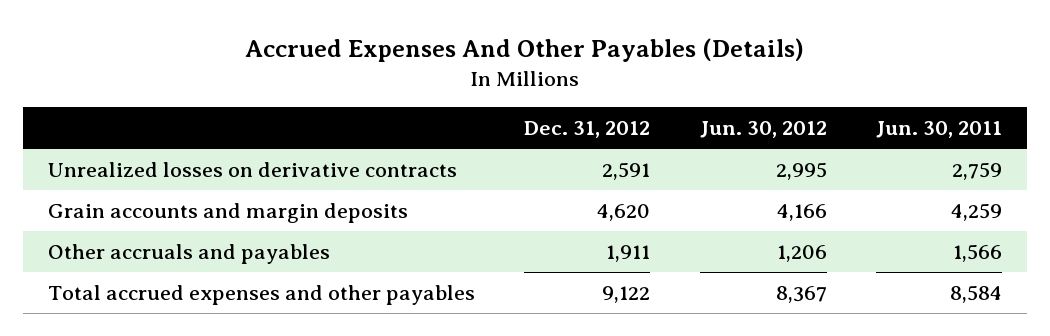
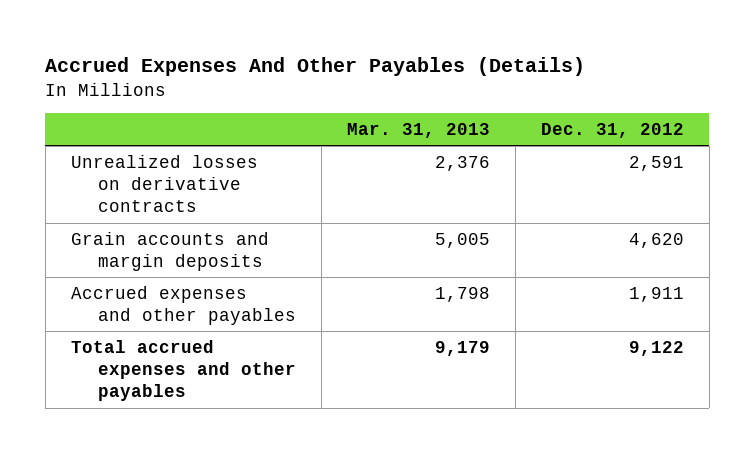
[699,121,827,139] Jun. 30, 2012 -> none
[876,121,1003,139] Jun. 30, 2011 -> none
none -> [347,123,491,139] Mar. 31, 2013
[47,243,330,264] Other accruals and payables -> [70,285,297,326] Accrued expenses and other payables

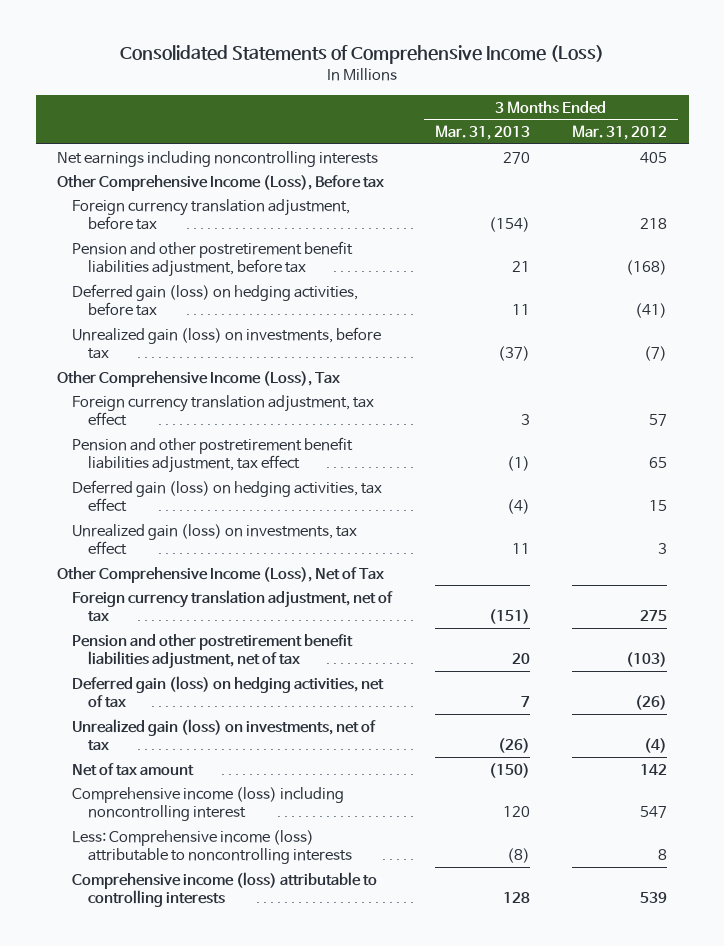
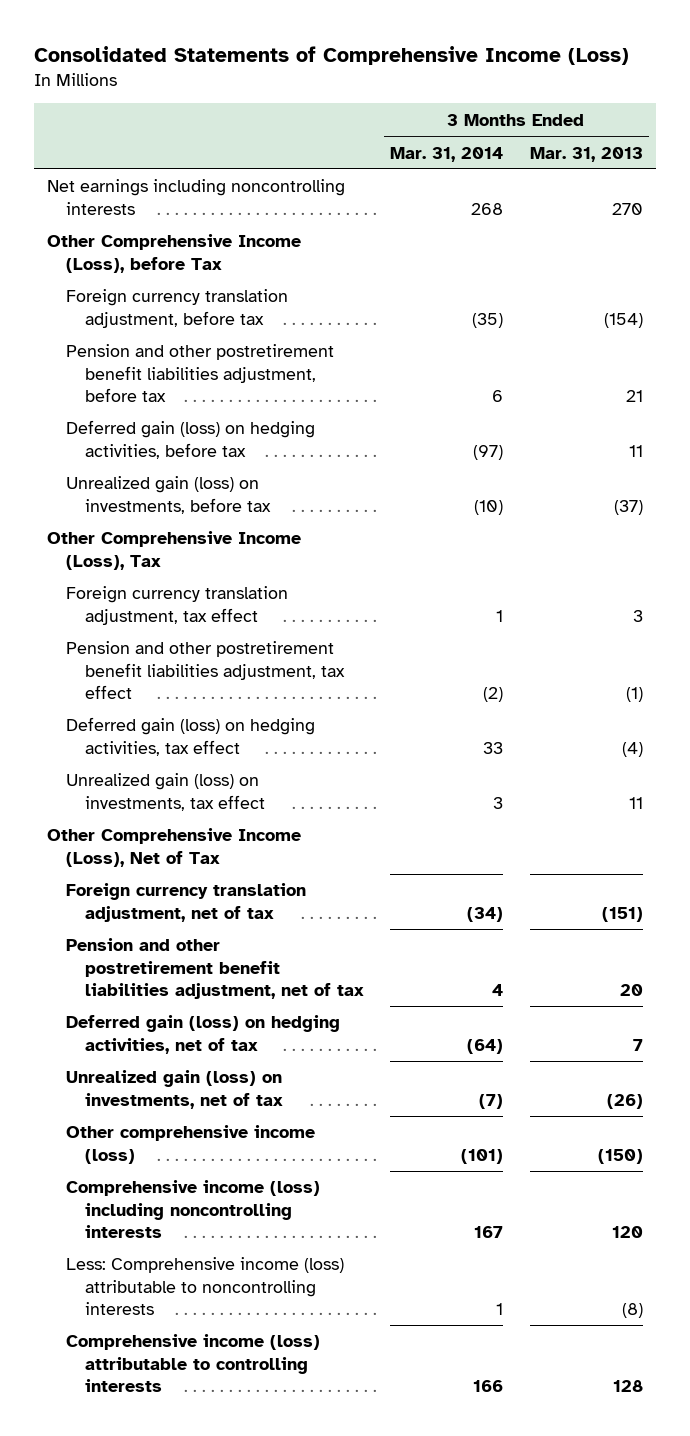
[572,125,668,141] Mar. 31, 2012 -> none
none -> [390,146,504,162] Mar. 31, 2014
[57,174,385,191] Other Comprehensive Income (Loss), Before tax -> [47,234,302,273] Other Comprehensive Income (Loss), before Tax
[72,762,195,776] Net of tax amount -> [66,1125,316,1164] Other comprehensive income (loss)
[72,786,345,822] Comprehensive income (loss) including noncontrolling interest -> [66,1180,321,1238] Comprehensive income (loss) including noncontrolling interests

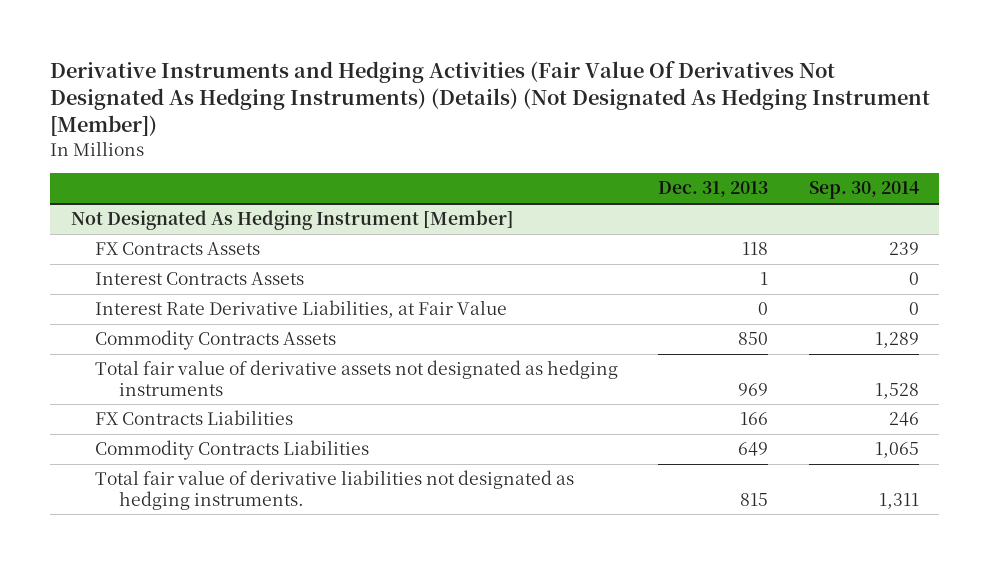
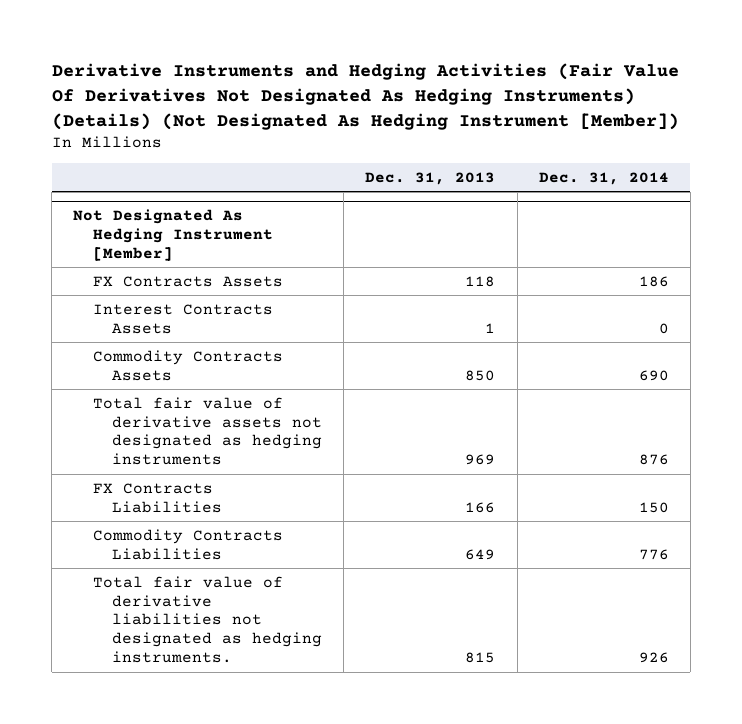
[808,181,919,200] Sep. 30, 2014 -> none
none -> [538,171,669,185] Dec. 31, 2014
[94,300,507,319] Interest Rate Derivative Liabilities, at Fair Value -> none

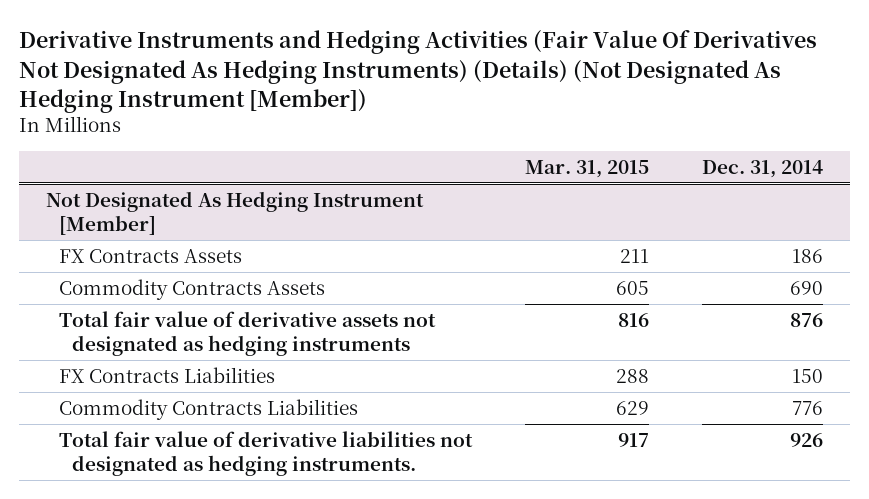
[365,171,496,185] Dec. 31, 2013 -> none
none -> [525,159,650,178] Mar. 31, 2015
[92,303,273,334] Interest Contracts Assets -> none

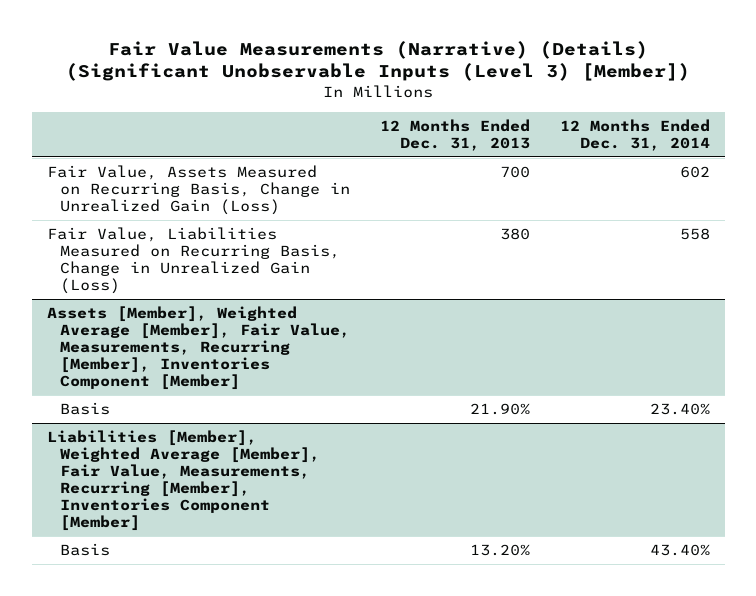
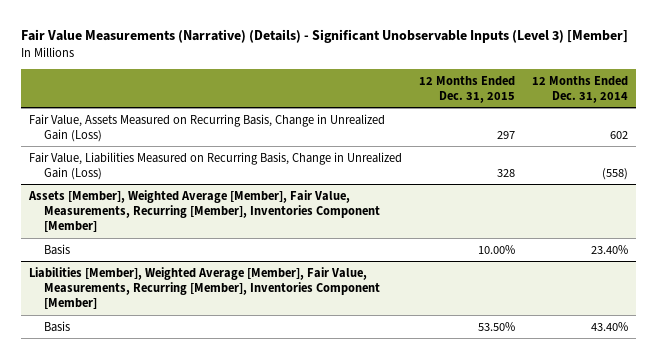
[66,40,691,82] Fair Value Measurements (Narrative) (Details) (Significant Unobservable Inputs (Level 3) [Member]) -> [21,29,629,44] Fair Value Measurements (Narrative) (Details) - Significant Unobservable Inputs (Level 3) [Member]
[379,118,530,151] 12 Months Ended Dec. 31, 2013 -> none
none -> [419,75,516,103] 12 Months Ended Dec. 31, 2015
[679,228,710,241] 558 -> [601,167,628,180] (558)

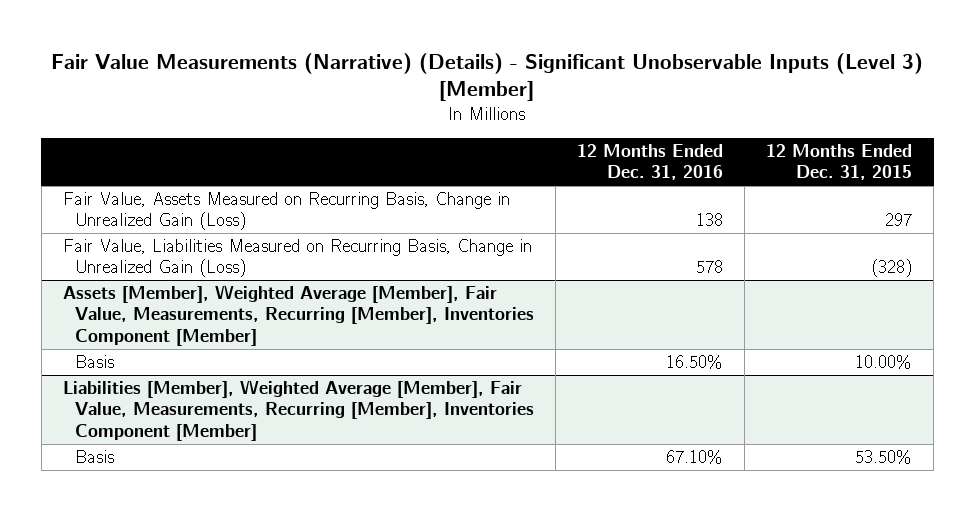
[531,75,628,103] 12 Months Ended Dec. 31, 2014 -> none
none -> [577,144,724,181] 12 Months Ended Dec. 31, 2016
[497,168,516,177] 328 -> [871,259,913,278] (328)

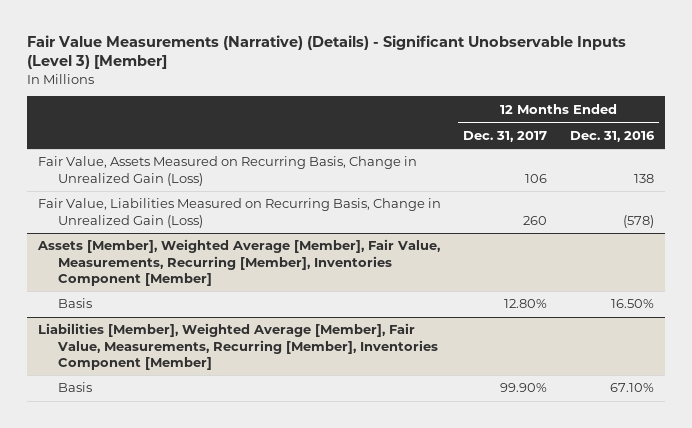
[766,144,913,181] 12 Months Ended Dec. 31, 2015 -> none
none -> [463,130,548,142] Dec. 31, 2017
[696,260,724,274] 578 -> [622,214,654,228] (578)

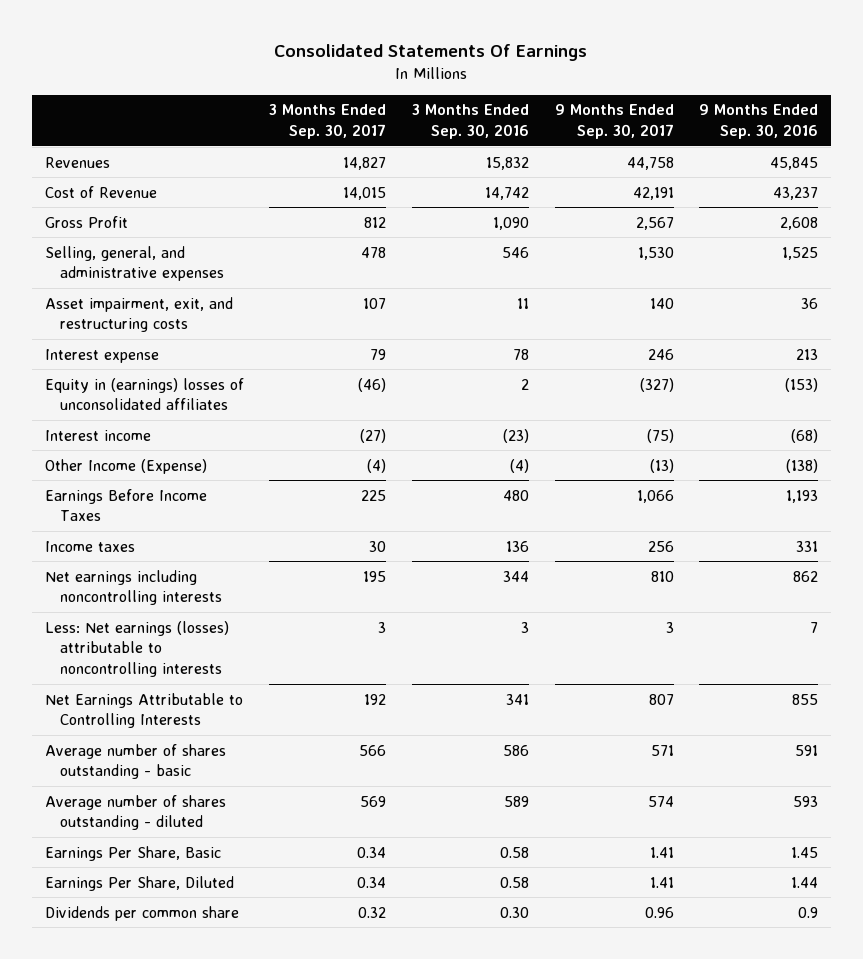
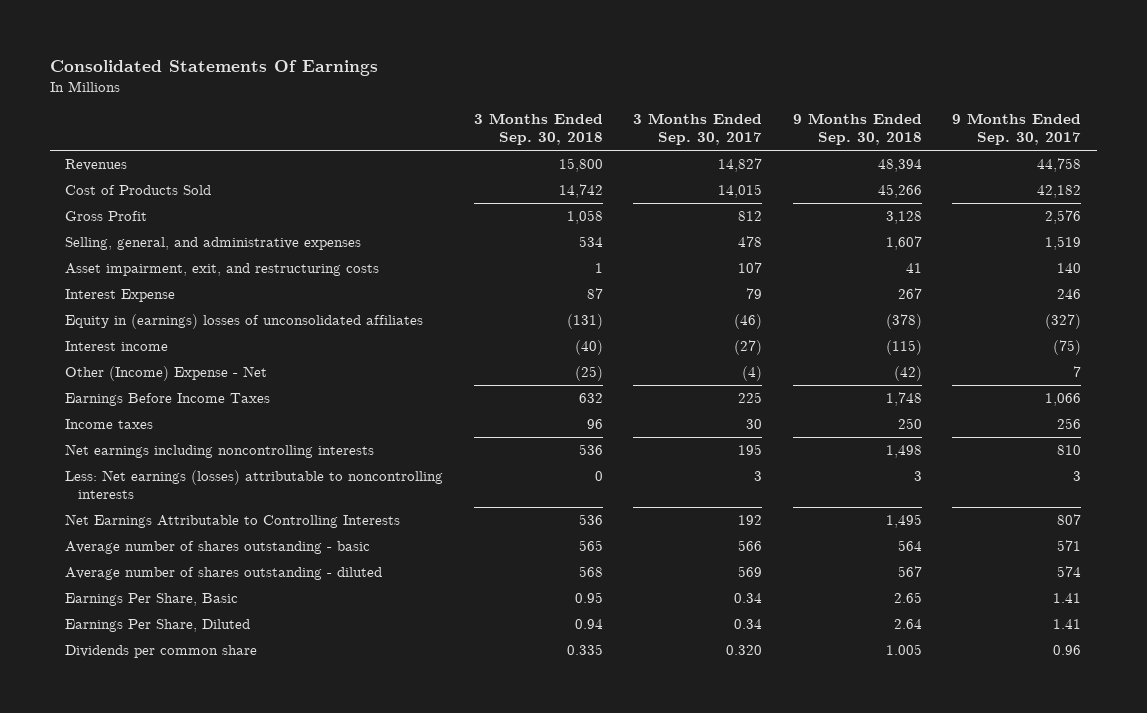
[411,104,529,140] 3 Months Ended Sep. 30, 2016 -> none
[699,104,819,140] 9 Months Ended Sep. 30, 2016 -> none
none -> [473,112,603,146] 3 Months Ended Sep. 30, 2018
none -> [792,112,922,146] 9 Months Ended Sep. 30, 2018
[44,185,157,198] Cost of Revenue -> [65,184,212,195] Cost of Products Sold
[632,186,674,200] 42,191 -> [1037,184,1082,198] 42,182
[635,216,674,230] 2,567 -> [1045,209,1082,224] 2,576
[637,246,674,260] 1,530 -> [1045,235,1082,250] 1,519
[44,348,159,363] Interest expense -> [65,288,176,302] Interest Expense
[44,458,207,474] Other Income (Expense) -> [65,365,268,381] Other (Income) Expense - Net
[649,458,674,473] (13) -> [1073,365,1082,377] 7
[358,906,387,918] 0.32 -> [726,644,763,655] 0.320

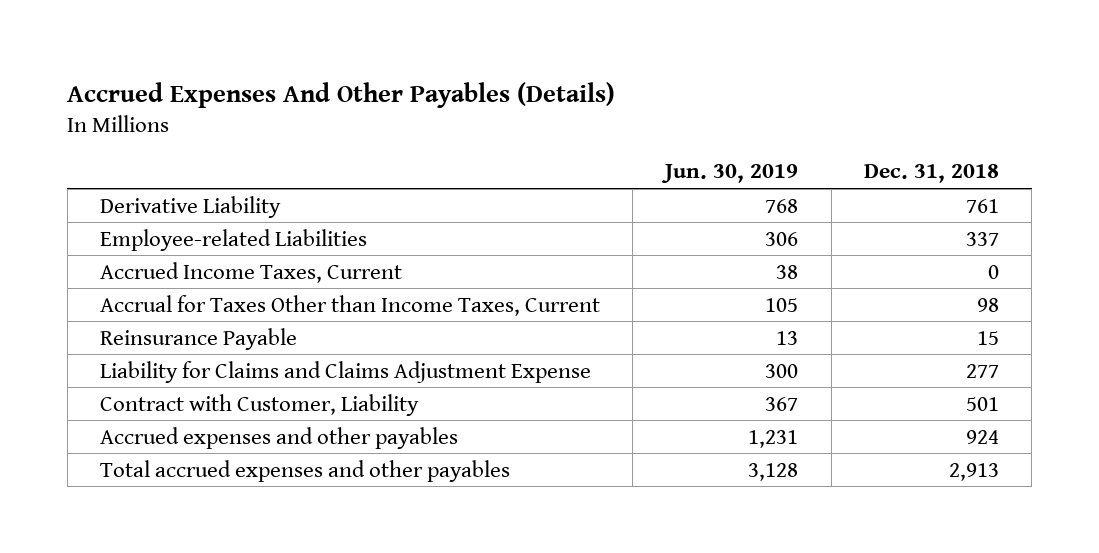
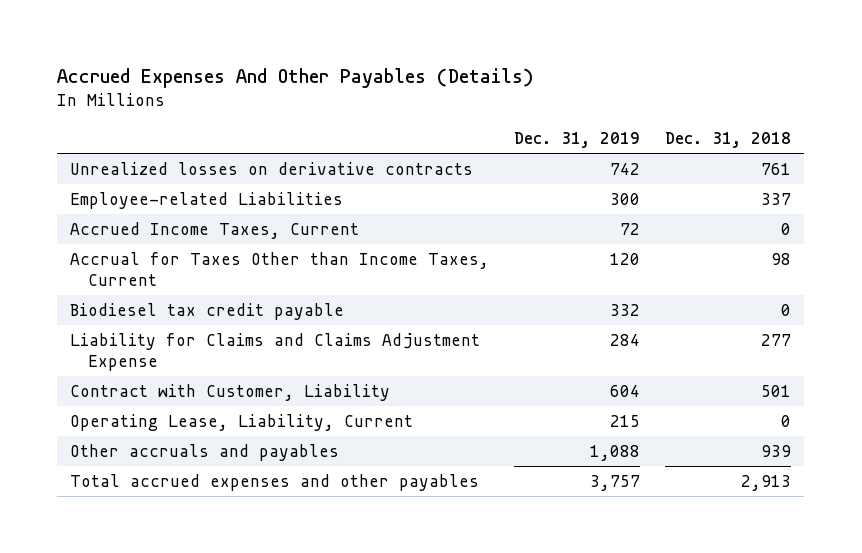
[661,164,799,184] Jun. 30, 2019 -> none
none -> [514,131,641,148] Dec. 31, 2019
[100,195,282,218] Derivative Liability -> [70,161,474,175] Unrealized losses on derivative contracts
[100,327,298,350] Reinsurance Payable -> none
none -> [70,302,345,320] Biodiesel tax credit payable
none -> [70,413,414,431] Operating Lease, Liability, Current
[100,426,459,449] Accrued expenses and other payables -> [70,443,340,461] Other accruals and payables
[965,429,999,444] 924 -> [761,444,792,457] 939

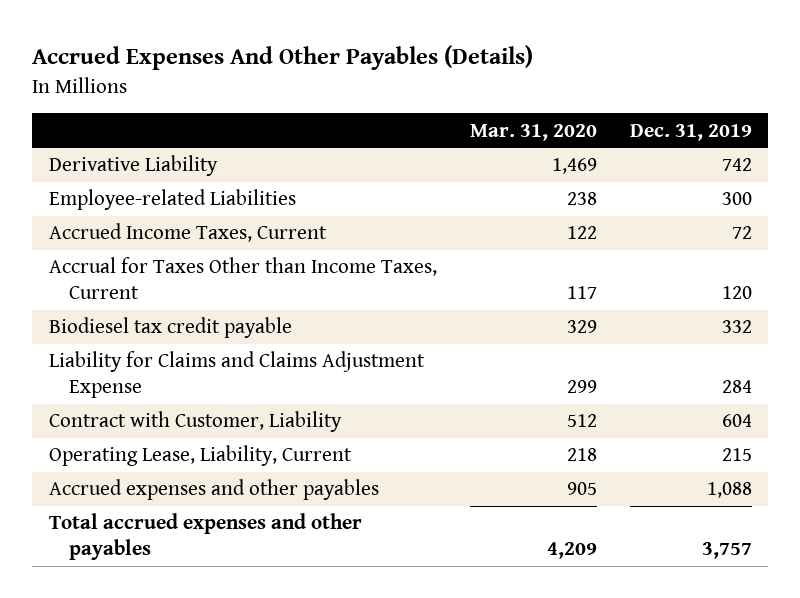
[665,131,792,148] Dec. 31, 2018 -> none
none -> [469,123,597,141] Mar. 31, 2020
[70,161,474,175] Unrealized losses on derivative contracts -> [48,155,218,177] Derivative Liability
[70,443,340,461] Other accruals and payables -> [48,479,379,501] Accrued expenses and other payables

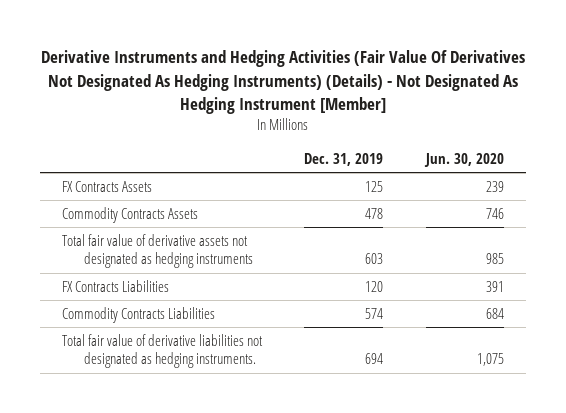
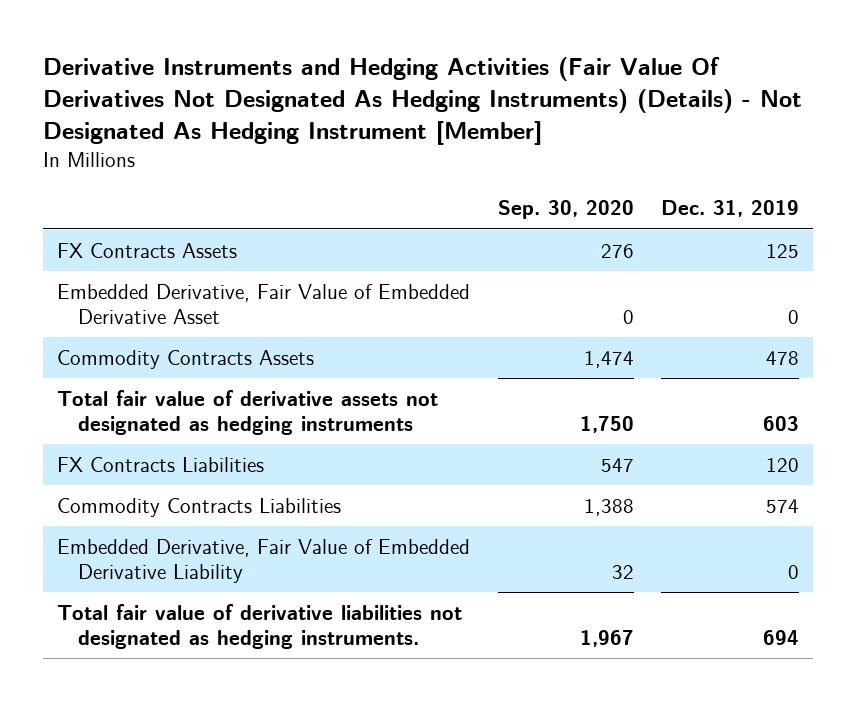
[424,152,505,167] Jun. 30, 2020 -> none
none -> [497,200,634,220] Sep. 30, 2020
none -> [57,283,471,325] Embedded Derivative, Fair Value of Embedded Derivative Asset
none -> [57,538,471,584] Embedded Derivative, Fair Value of Embedded Derivative Liability

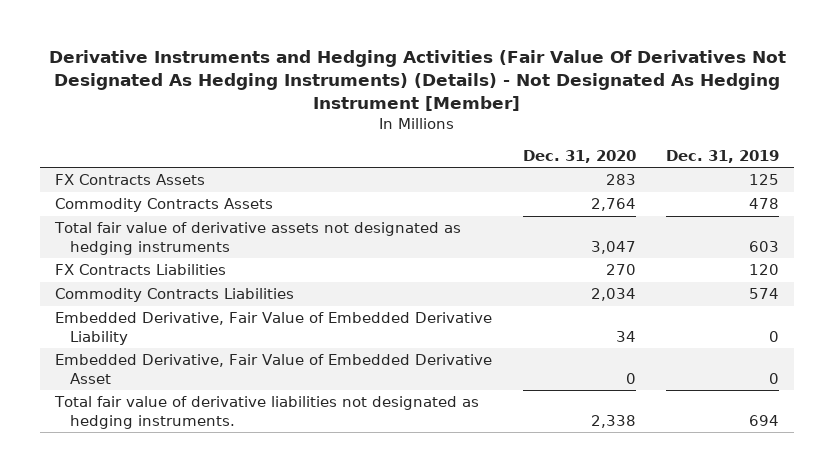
[497,200,634,220] Sep. 30, 2020 -> none
none -> [522,149,636,163] Dec. 31, 2020
[57,283,471,325] Embedded Derivative, Fair Value of Embedded Derivative Asset -> [55,354,493,384] Embedded Derivative, Fair Value of Embedded Derivative Asset

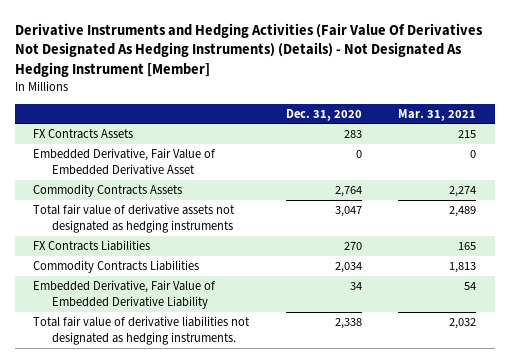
[665,149,779,163] Dec. 31, 2019 -> none
none -> [398,108,477,121] Mar. 31, 2021
[55,354,493,384] Embedded Derivative, Fair Value of Embedded Derivative Asset -> [33,148,216,176] Embedded Derivative, Fair Value of Embedded Derivative Asset

